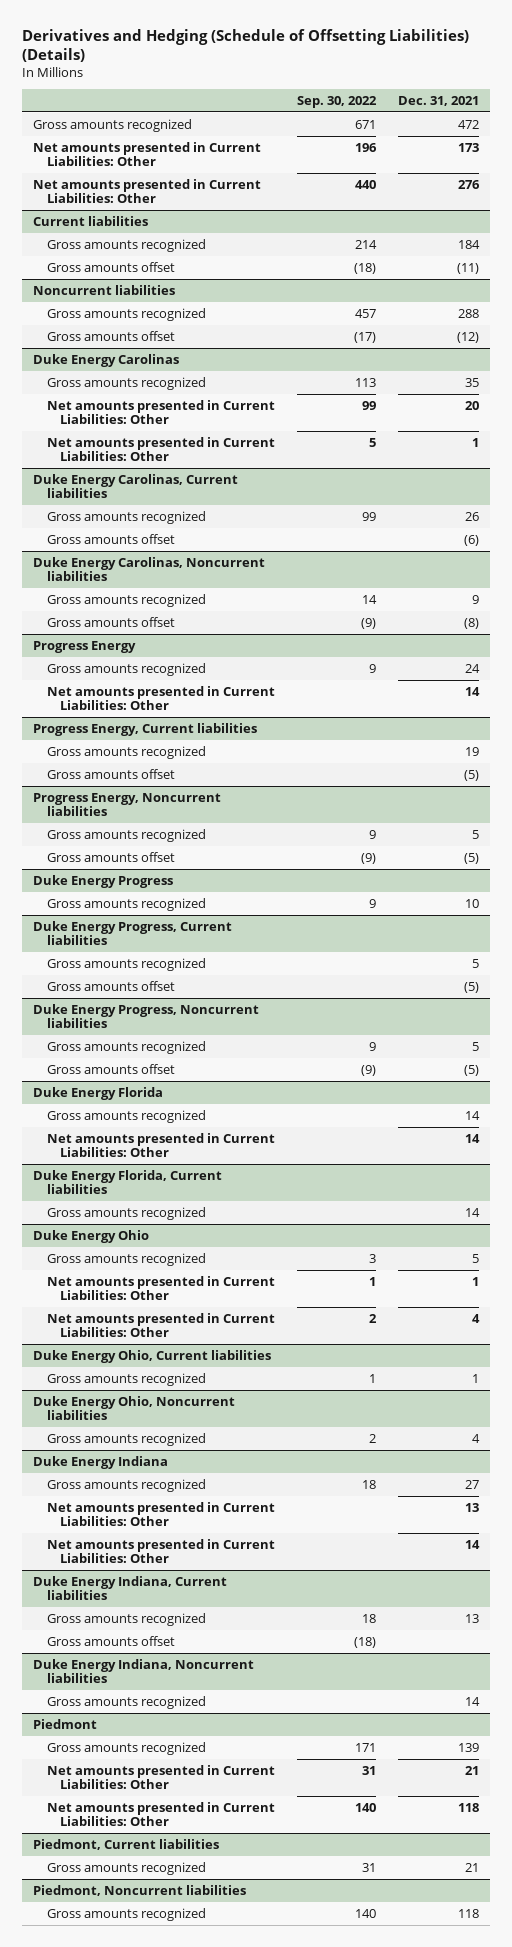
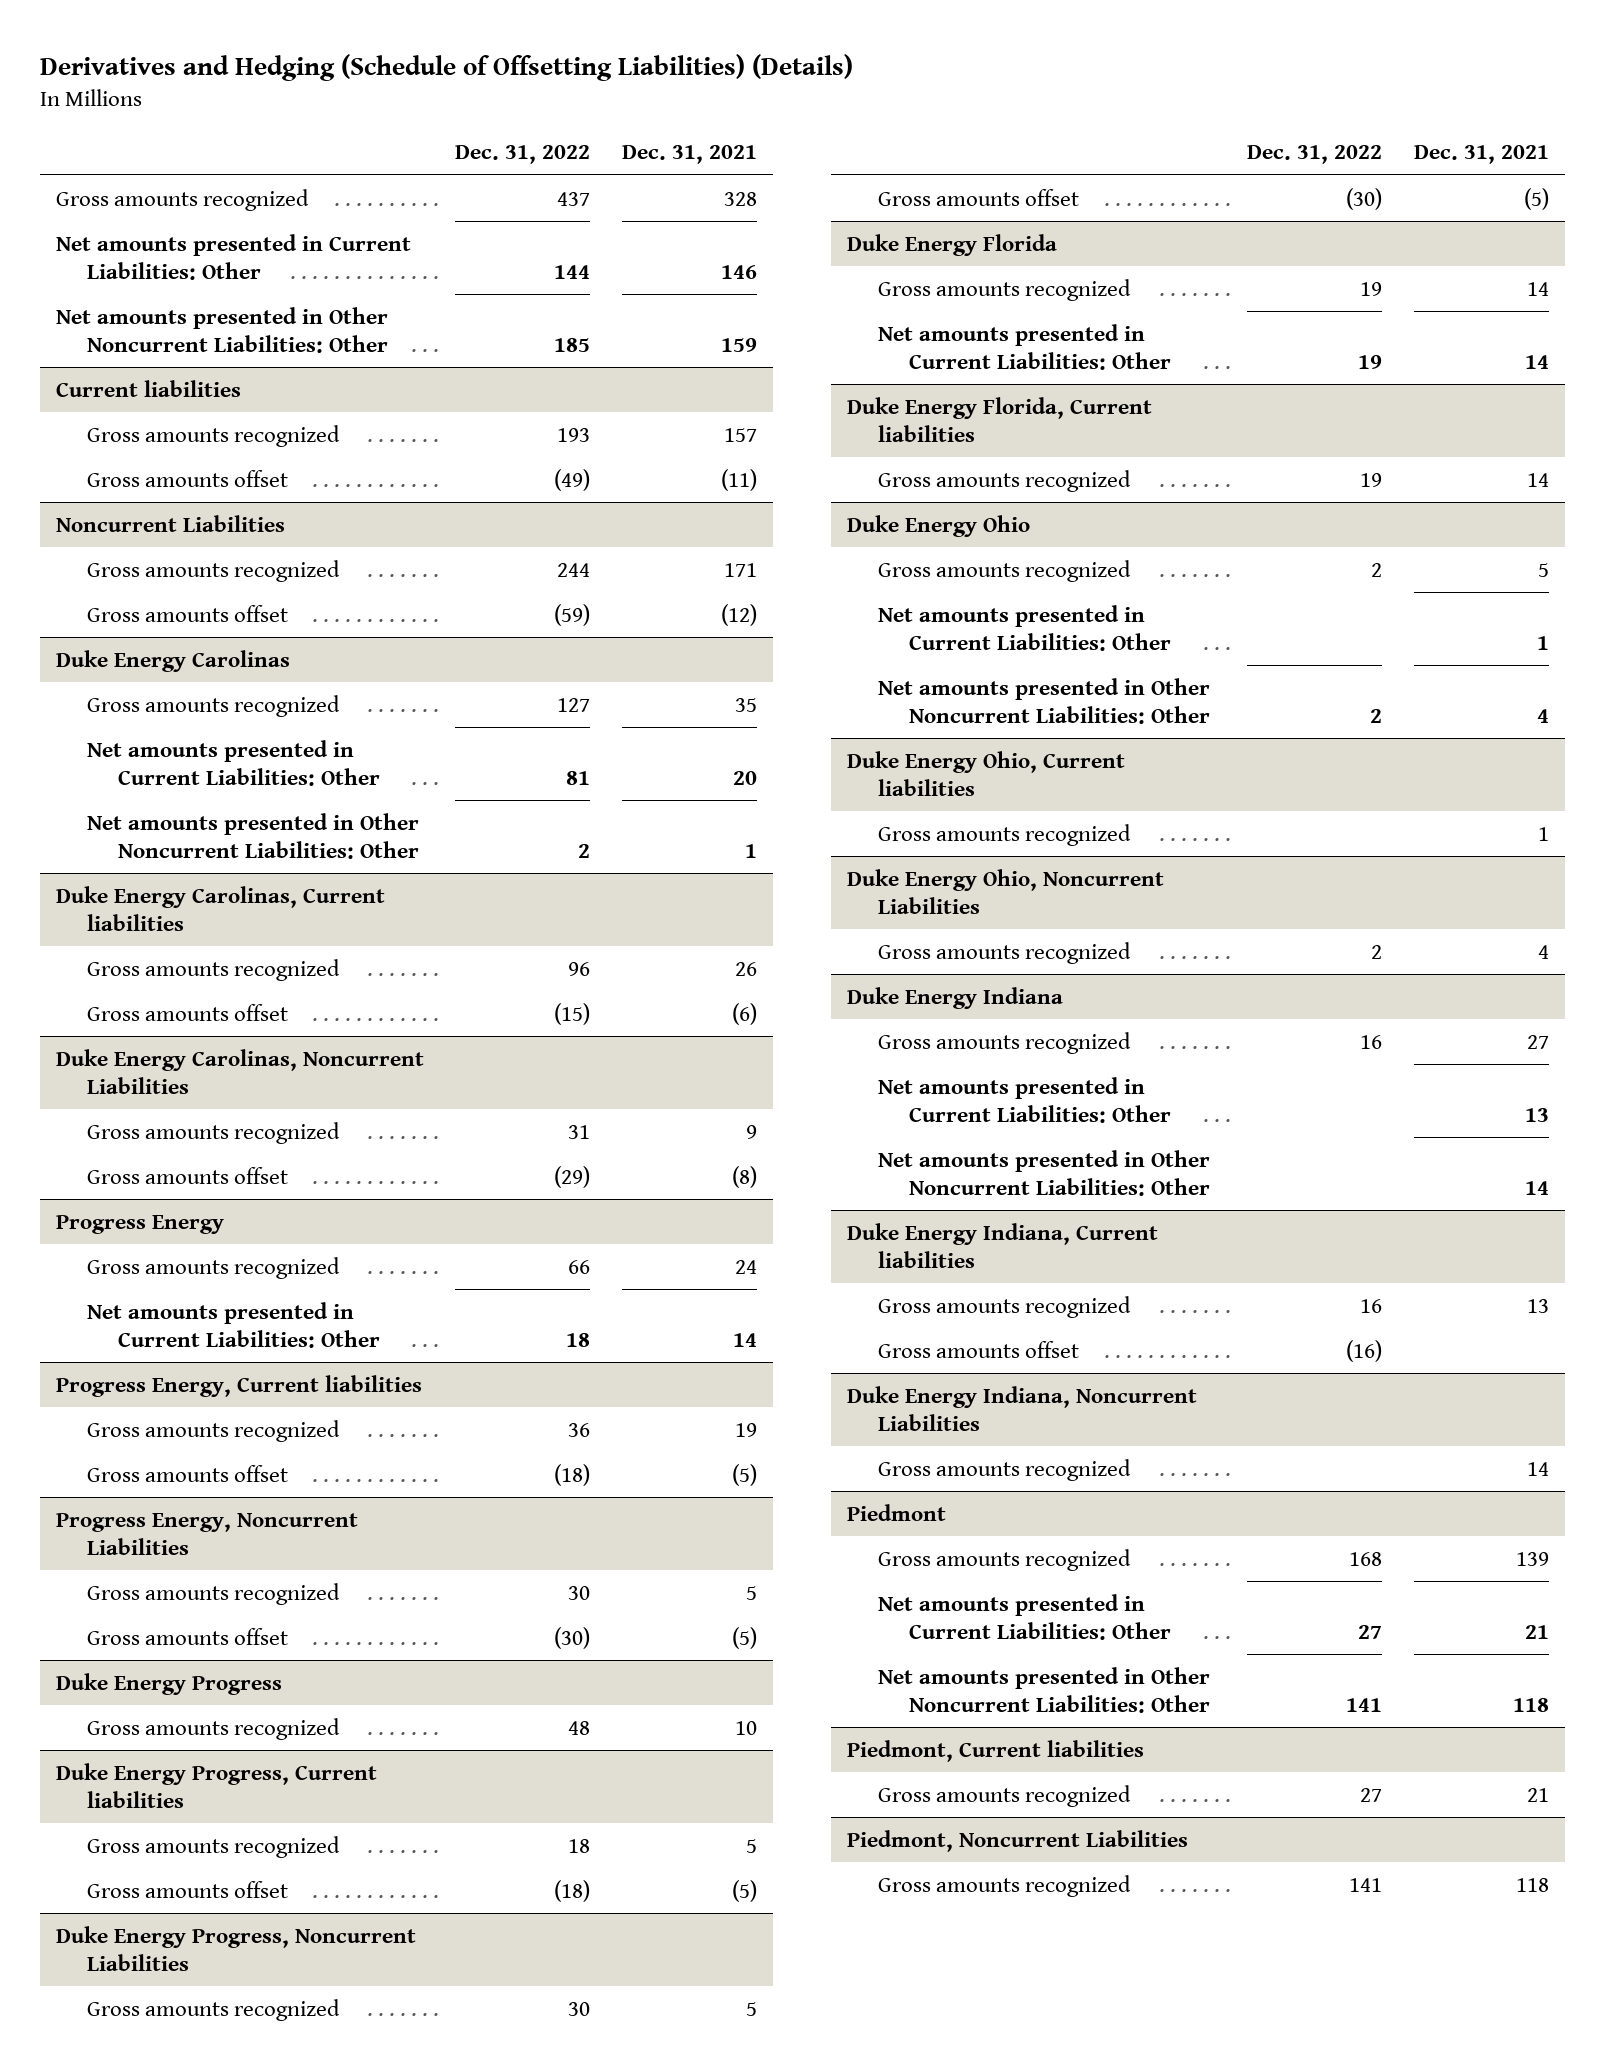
[296,95,377,108] Sep. 30, 2022 -> none
none -> [455,145,591,165] Dec. 31, 2022
[458,119,480,129] 472 -> [724,191,758,206] 328
[458,142,480,152] 173 -> [721,264,758,279] 146
[32,178,261,204] Net amounts presented in Current Liabilities: Other -> [55,306,388,353] Net amounts presented in Other Noncurrent Liabilities: Other
[458,179,481,189] 276 -> [721,337,758,352] 159
[458,239,481,249] 184 -> [724,427,758,442] 157
[32,284,175,295] Noncurrent liabilities -> [55,514,285,532] Noncurrent Liabilities
[458,308,480,318] 288 -> [724,562,758,577] 171
[46,436,275,462] Net amounts presented in Current Liabilities: Other -> [86,812,419,859] Net amounts presented in Other Noncurrent Liabilities: Other
[32,556,265,582] Duke Energy Carolinas, Noncurrent liabilities -> [55,1048,424,1094] Duke Energy Carolinas, Noncurrent Liabilities
[32,792,221,817] Progress Energy, Noncurrent liabilities -> [55,1512,358,1555] Progress Energy, Noncurrent Liabilities
[32,1003,259,1029] Duke Energy Progress, Noncurrent liabilities -> [55,1925,416,1971] Duke Energy Progress, Noncurrent Liabilities
[46,1312,275,1338] Net amounts presented in Current Liabilities: Other -> [878,677,1211,724] Net amounts presented in Other Noncurrent Liabilities: Other
[32,1395,235,1421] Duke Energy Ohio, Noncurrent liabilities -> [847,868,1165,914] Duke Energy Ohio, Noncurrent Liabilities
[46,1538,275,1564] Net amounts presented in Current Liabilities: Other -> [878,1149,1211,1196] Net amounts presented in Other Noncurrent Liabilities: Other
[32,1658,254,1684] Duke Energy Indiana, Noncurrent liabilities -> [847,1385,1198,1431] Duke Energy Indiana, Noncurrent Liabilities
[46,1801,275,1827] Net amounts presented in Current Liabilities: Other -> [878,1666,1211,1713] Net amounts presented in Other Noncurrent Liabilities: Other
[32,1884,246,1896] Piedmont, Noncurrent liabilities -> [847,1829,1189,1852] Piedmont, Noncurrent Liabilities

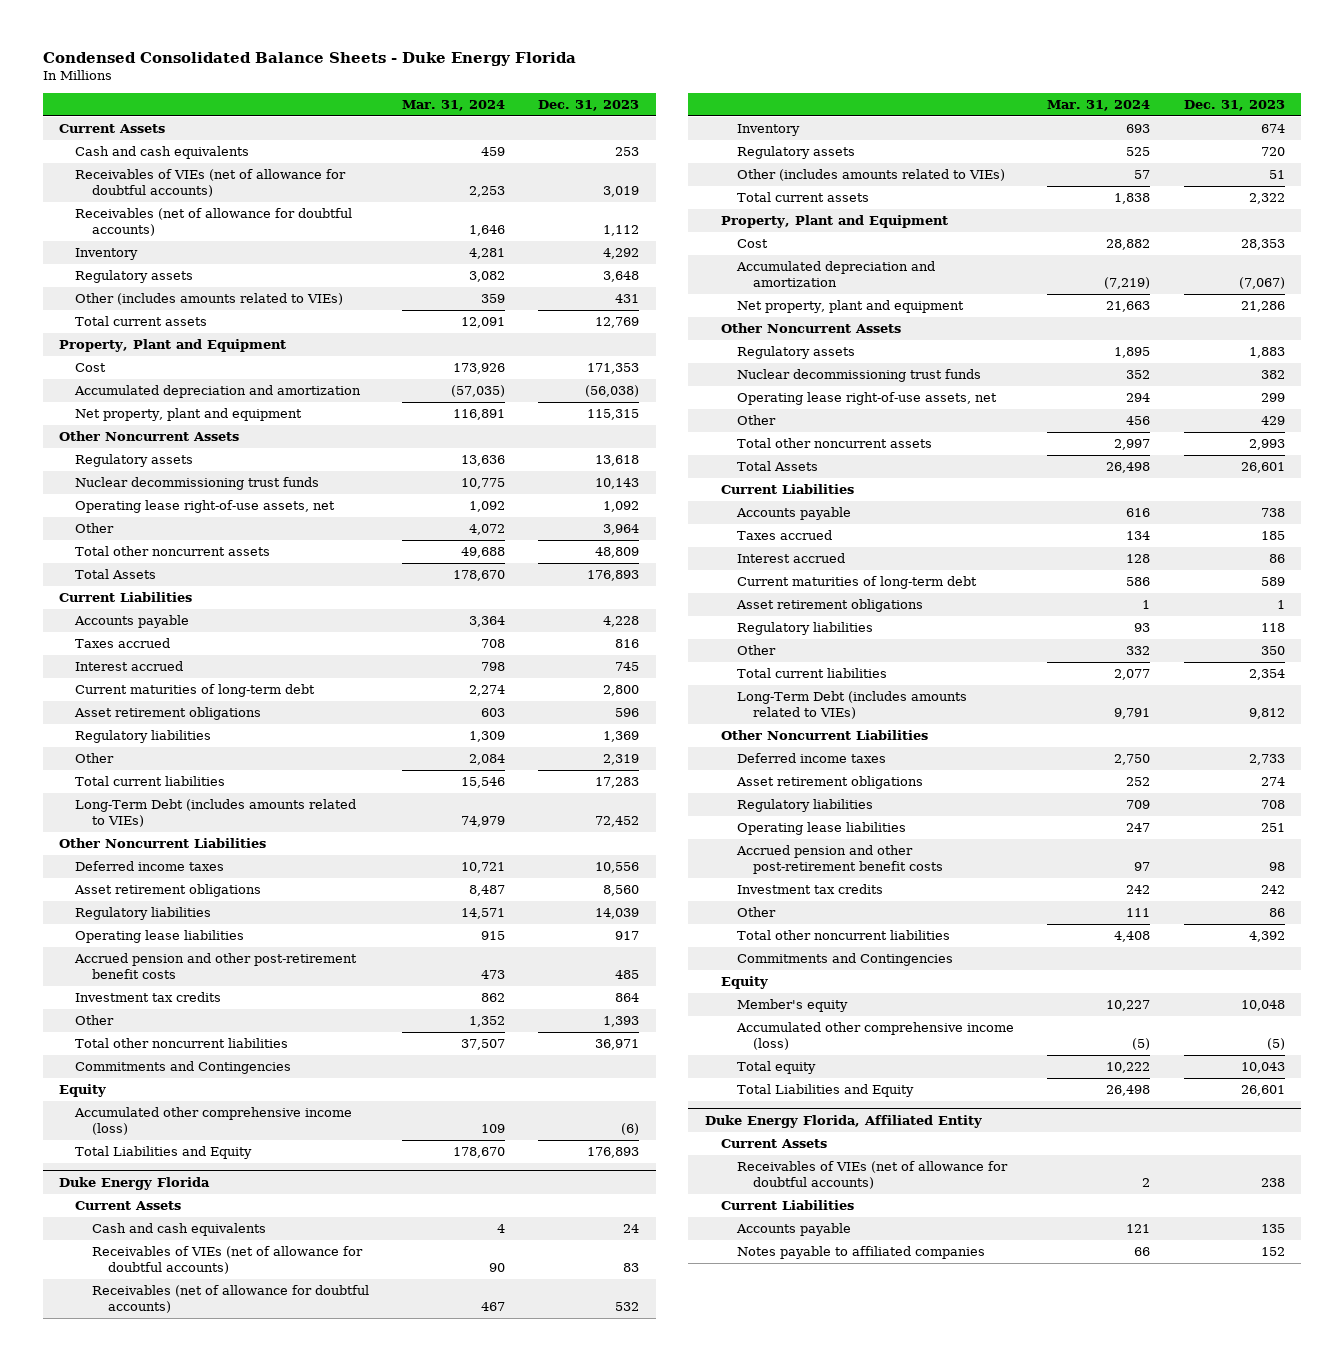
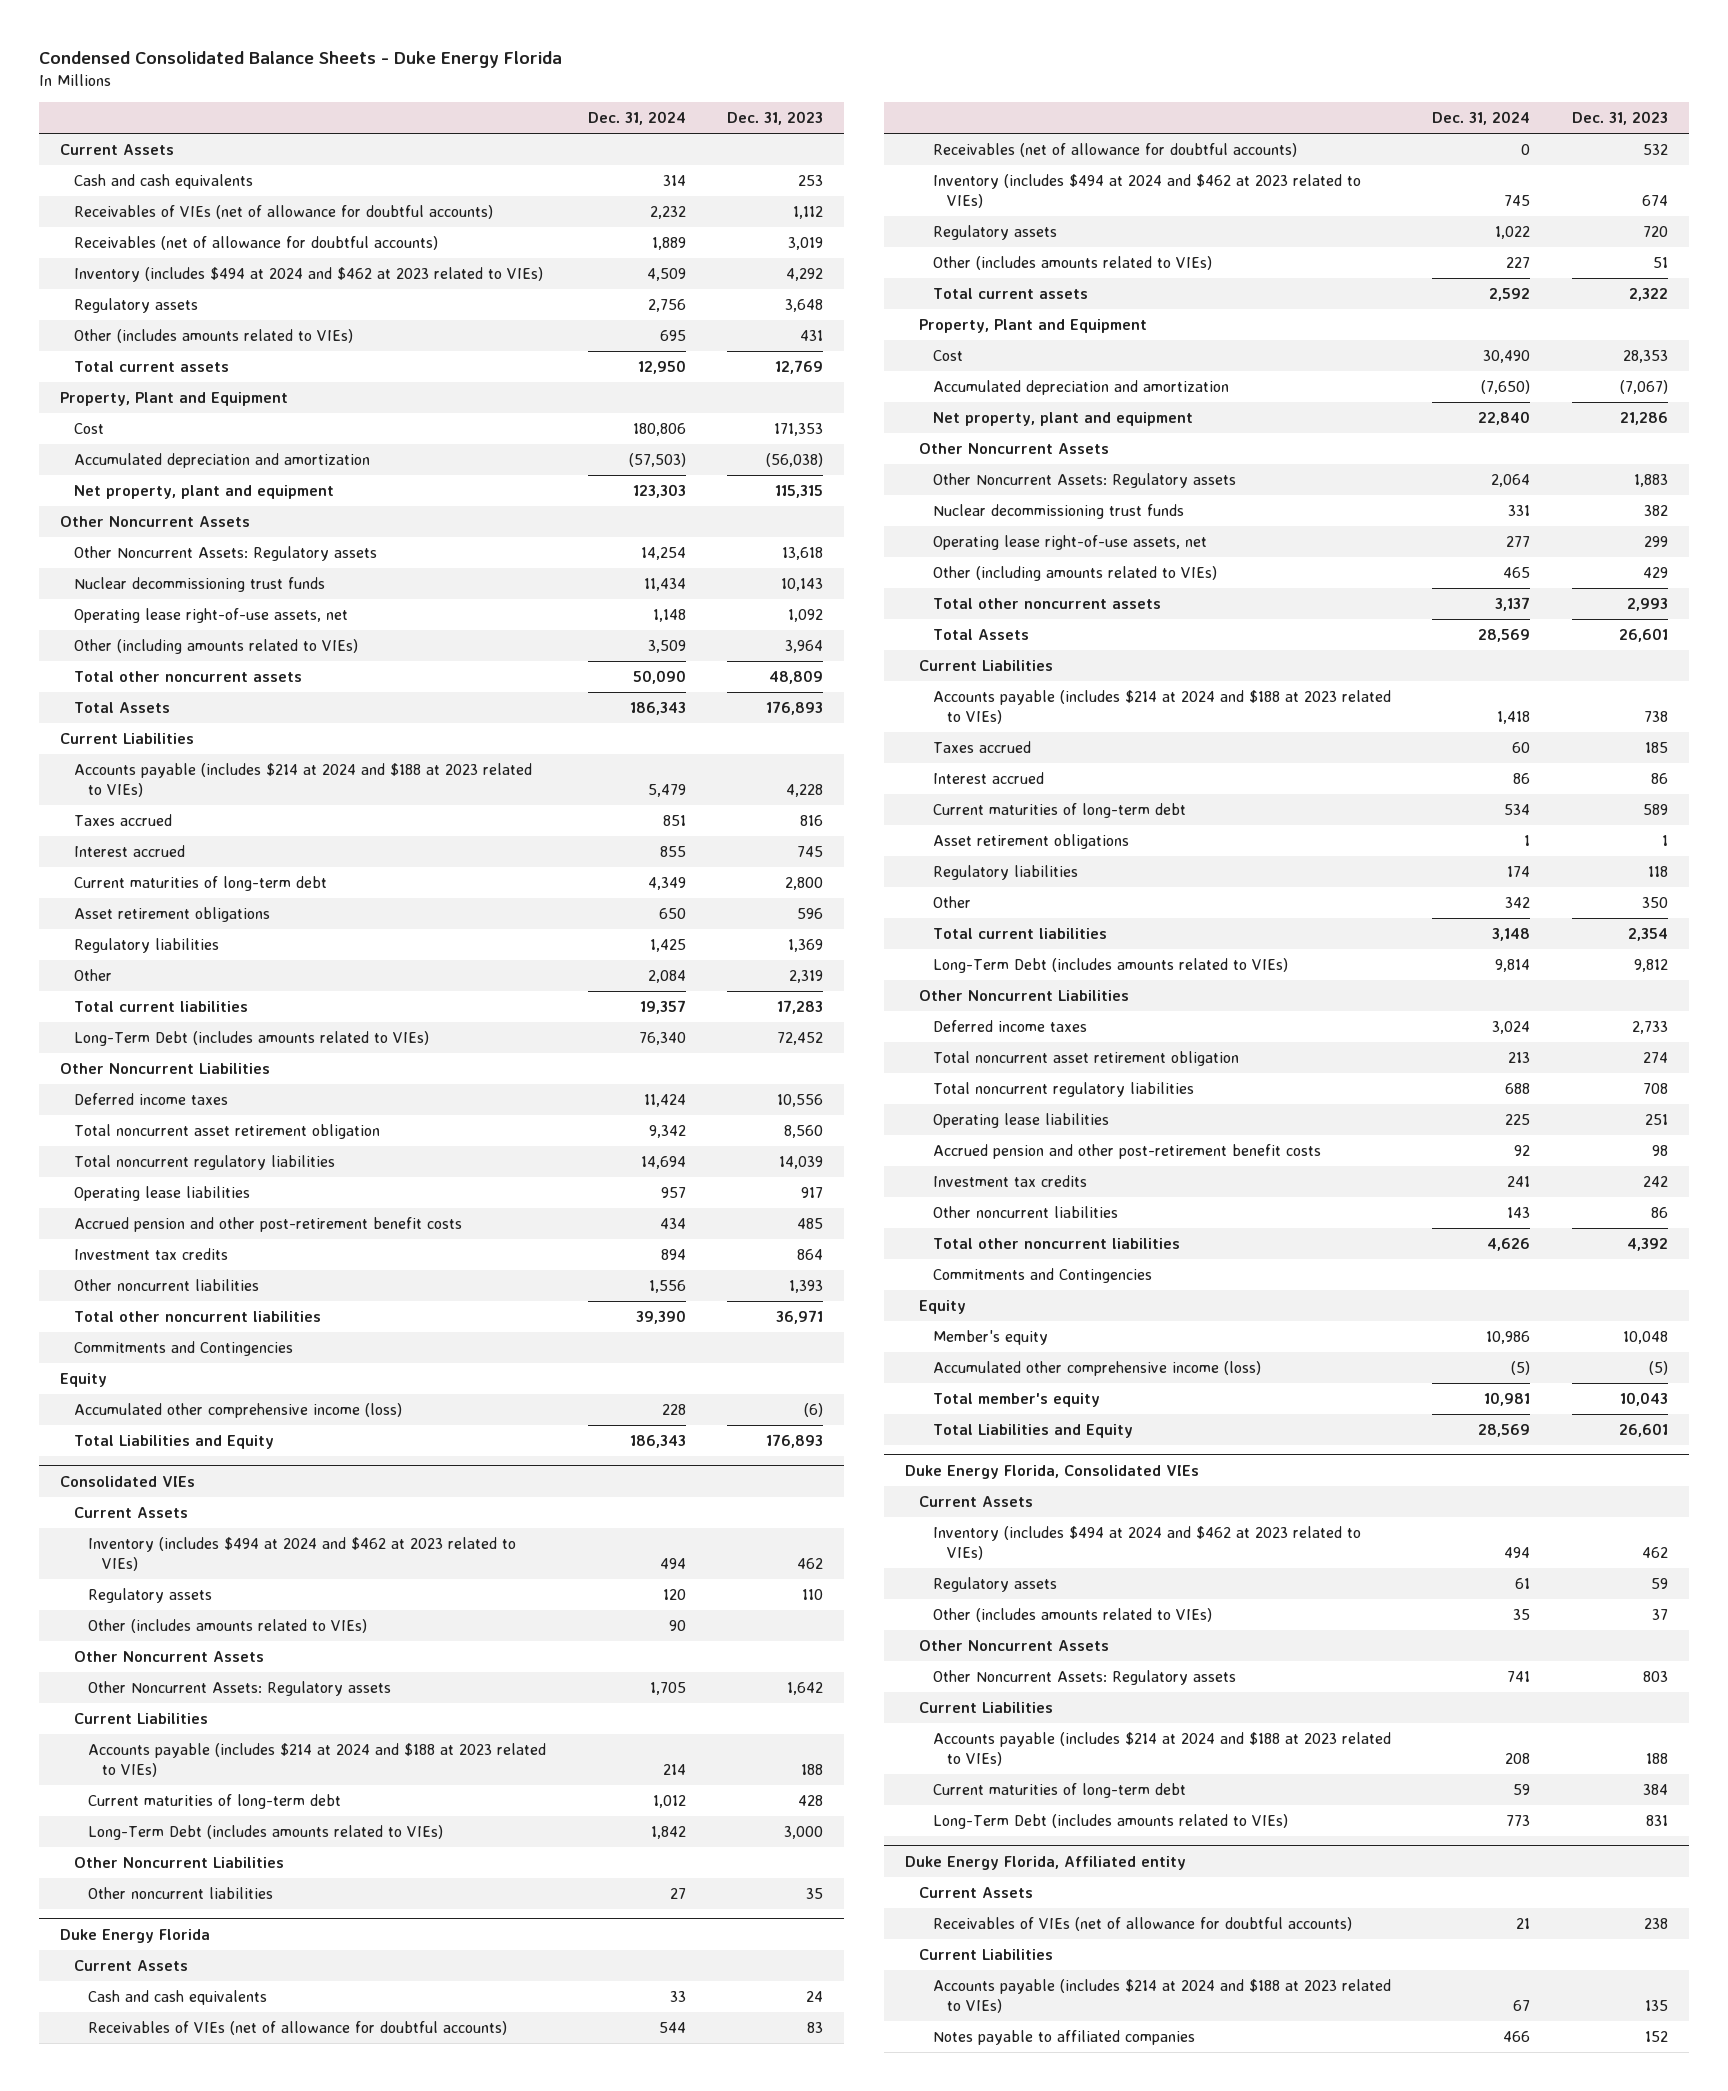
[401,99,505,111] Mar. 31, 2024 -> none
none -> [587,110,686,125] Dec. 31, 2024
[603,185,640,197] 3,019 -> [793,206,824,220] 1,112
[603,224,640,236] 1,112 -> [788,237,824,251] 3,019
[75,248,139,261] Inventory -> [73,267,543,283] Inventory (includes $494 at 2024 and $462 at 2023 related to VIEs)
[75,454,194,468] Regulatory assets -> [73,546,377,562] Other Noncurrent Assets: Regulatory assets
[75,523,115,534] Other -> [73,639,358,655] Other (including amounts related to VIEs)
[74,615,190,629] Accounts payable -> [73,763,532,797] Accounts payable (includes $214 at 2024 and $188 at 2023 related to VIEs)
[74,884,262,898] Asset retirement obligations -> [73,1124,380,1140] Total noncurrent asset retirement obligation
[75,907,212,921] Regulatory liabilities -> [73,1155,335,1171] Total noncurrent regulatory liabilities
[75,1015,115,1026] Other -> [73,1279,259,1292] Other noncurrent liabilities
none -> [59,1475,195,1487] Consolidated VIEs
none -> [73,1507,188,1519] Current Assets
none -> [87,1537,516,1571] Inventory (includes $494 at 2024 and $462 at 2023 related to VIEs)
none -> [87,1588,212,1604] Regulatory assets
none -> [87,1619,367,1634] Other (includes amounts related to VIEs)
none -> [73,1651,264,1663] Other Noncurrent Assets
none -> [87,1681,391,1697] Other Noncurrent Assets: Regulatory assets
none -> [73,1713,208,1725] Current Liabilities
none -> [87,1743,546,1777] Accounts payable (includes $214 at 2024 and $188 at 2023 related to VIEs)
none -> [87,1794,341,1810] Current maturities of long-term debt
none -> [87,1825,443,1841] Long-Term Debt (includes amounts related to VIEs)
none -> [73,1857,284,1869] Other Noncurrent Liabilities
none -> [87,1887,273,1900] Other noncurrent liabilities
[736,124,800,137] Inventory -> [932,174,1361,208] Inventory (includes $494 at 2024 and $462 at 2023 related to VIEs)
[736,346,855,360] Regulatory assets -> [932,473,1236,489] Other Noncurrent Assets: Regulatory assets
[736,415,776,426] Other -> [932,566,1217,582] Other (including amounts related to VIEs)
[735,507,851,521] Accounts payable -> [932,690,1391,724] Accounts payable (includes $214 at 2024 and $188 at 2023 related to VIEs)
[735,776,923,790] Asset retirement obligations -> [932,1051,1239,1067] Total noncurrent asset retirement obligation
[736,799,873,813] Regulatory liabilities -> [932,1082,1194,1098] Total noncurrent regulatory liabilities
[736,907,776,918] Other -> [932,1206,1118,1219] Other noncurrent liabilities
[736,1061,816,1075] Total equity -> [932,1393,1100,1408] Total member's equity
[704,1115,982,1129] Duke Energy Florida, Affiliated Entity -> none
none -> [904,1464,1199,1479] Duke Energy Florida, Consolidated VIEs
none -> [932,1526,1361,1560] Inventory (includes $494 at 2024 and $462 at 2023 related to VIEs)
none -> [932,1577,1057,1593] Regulatory assets
none -> [932,1608,1212,1623] Other (includes amounts related to VIEs)
none -> [918,1640,1109,1652] Other Noncurrent Assets
none -> [932,1670,1236,1686] Other Noncurrent Assets: Regulatory assets
none -> [918,1702,1053,1714] Current Liabilities
none -> [932,1732,1391,1766] Accounts payable (includes $214 at 2024 and $188 at 2023 related to VIEs)
none -> [932,1783,1186,1799] Current maturities of long-term debt
none -> [932,1814,1288,1830] Long-Term Debt (includes amounts related to VIEs)
none -> [904,1855,1186,1870] Duke Energy Florida, Affiliated entity
none -> [918,1887,1033,1899] Current Assets
[735,1223,851,1237] Accounts payable -> [932,1979,1391,2013] Accounts payable (includes $214 at 2024 and $188 at 2023 related to VIEs)

